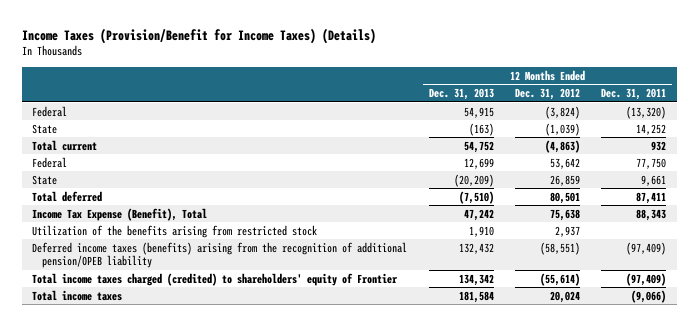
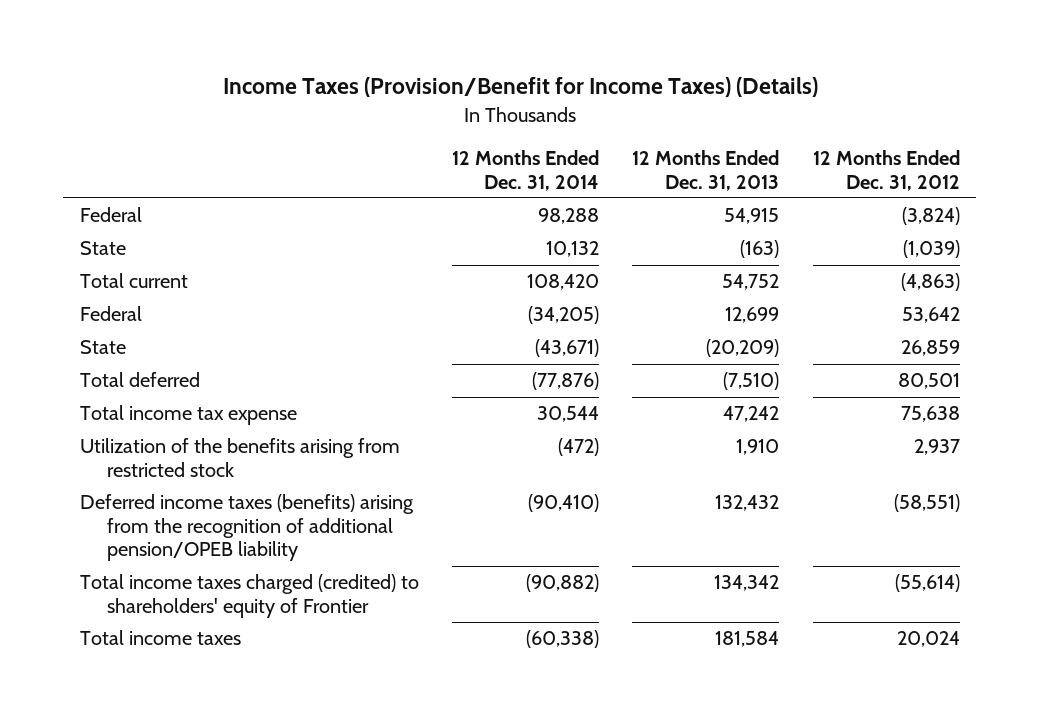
[601,88,667,101] Dec. 31, 2011 -> none
none -> [451,150,599,191] 12 Months Ended Dec. 31, 2014
[32,207,208,221] Income Tax Expense (Benefit), Total -> [79,405,297,426] Total income tax expense

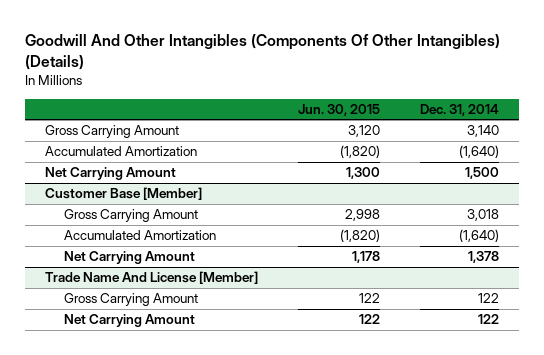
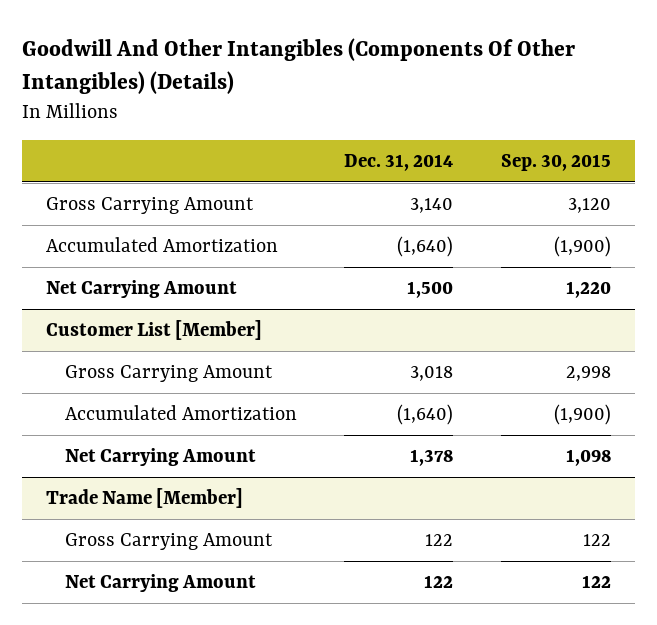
[297,103,380,116] Jun. 30, 2015 -> none
none -> [500,154,611,172] Sep. 30, 2015
[44,187,202,201] Customer Base [Member] -> [46,320,263,341] Customer List [Member]
[44,271,258,285] Trade Name And License [Member] -> [46,488,244,509] Trade Name [Member]

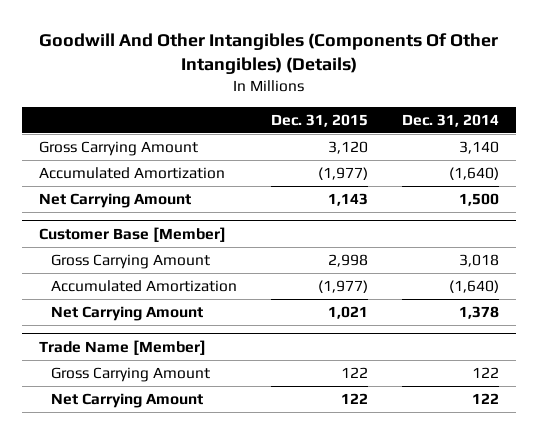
[500,154,611,172] Sep. 30, 2015 -> none
none -> [271,113,369,127] Dec. 31, 2015
[46,320,263,341] Customer List [Member] -> [39,226,227,242] Customer Base [Member]

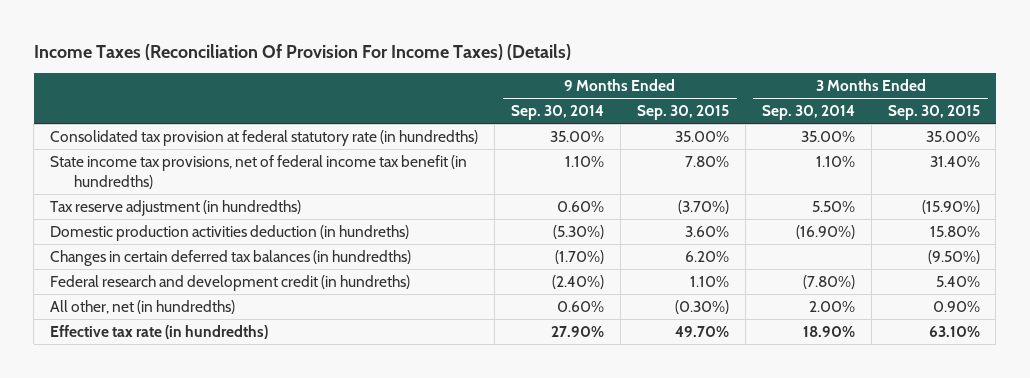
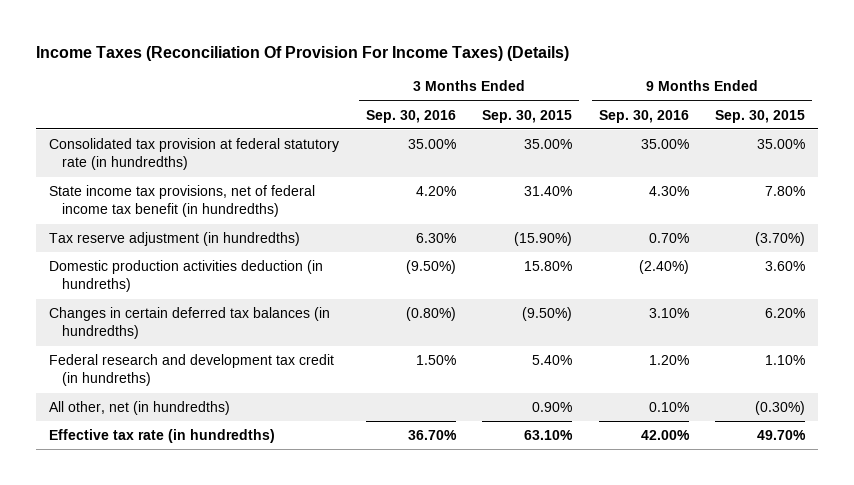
[510,105,604,121] Sep. 30, 2014 -> none
[761,105,855,121] Sep. 30, 2014 -> none
none -> [365,109,456,123] Sep. 30, 2016
none -> [598,109,689,123] Sep. 30, 2016
[50,274,411,291] Federal research and development credit (in hundreths) -> [49,354,335,387] Federal research and development tax credit (in hundreths)

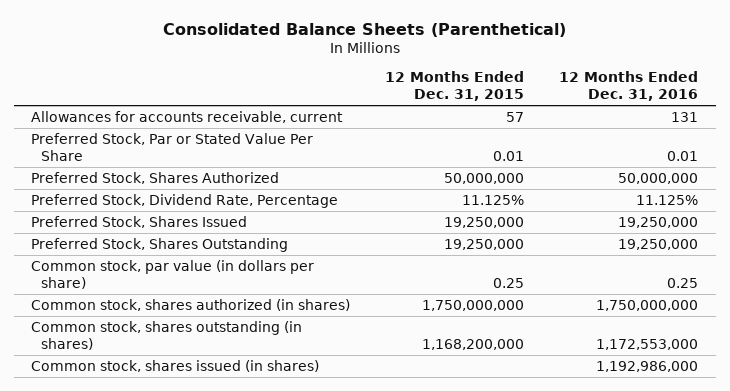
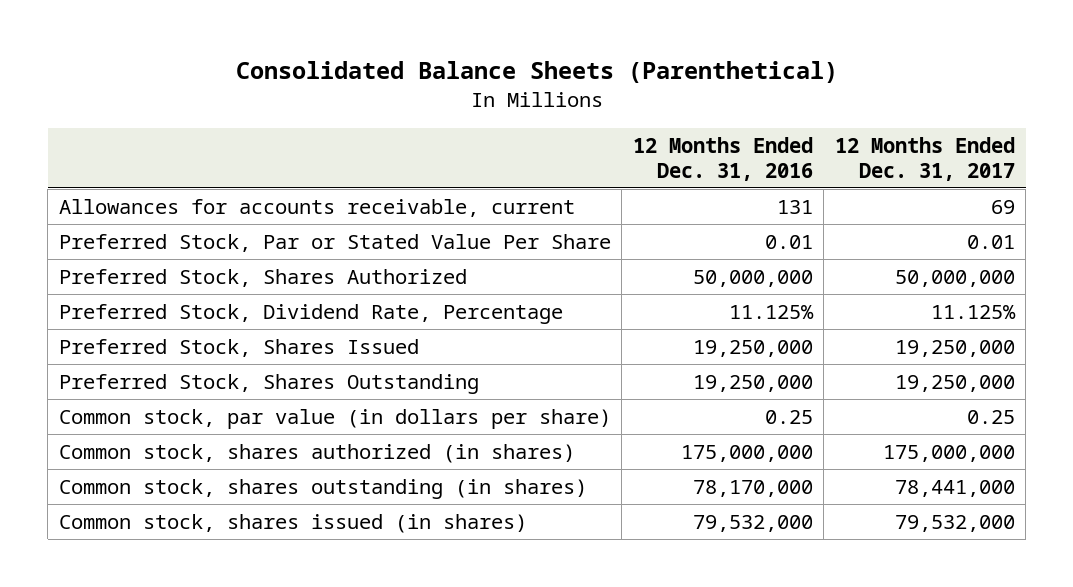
[385,71,525,102] 12 Months Ended Dec. 31, 2015 -> none
none -> [834,136,1015,181] 12 Months Ended Dec. 31, 2017
[596,300,699,312] 1,750,000,000 -> [680,445,813,463] 175,000,000
[596,338,699,350] 1,172,553,000 -> [692,480,813,498] 78,170,000
[596,361,699,373] 1,192,986,000 -> [692,515,813,533] 79,532,000

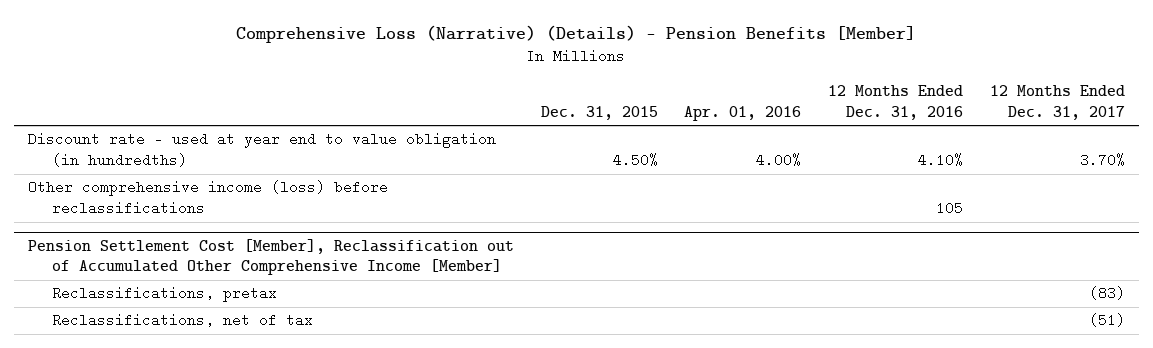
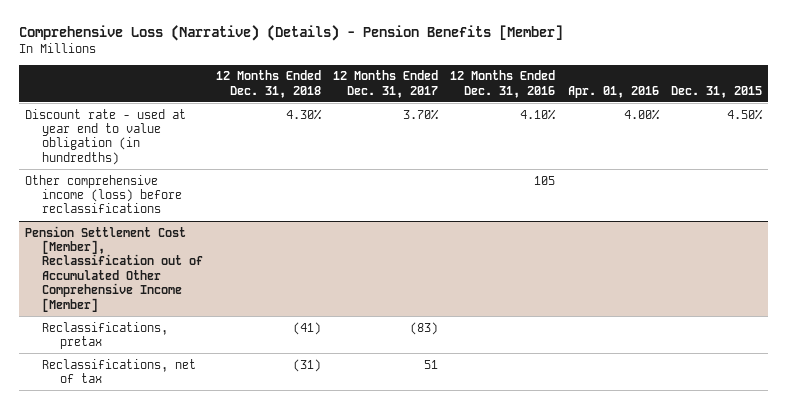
none -> [215,70,321,98] 12 Months Ended Dec. 31, 2018
[1089,313,1126,328] (51) -> [423,359,438,369] 51

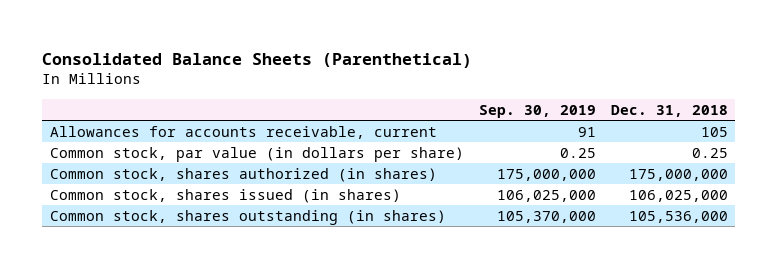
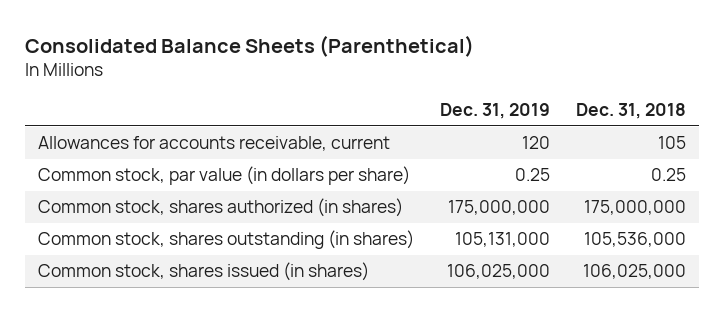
[478,104,596,118] Sep. 30, 2019 -> none
none -> [439,103,550,120] Dec. 31, 2019
[49,188,401,203] Common stock, shares issued (in shares) -> [38,262,370,282] Common stock, shares issued (in shares)

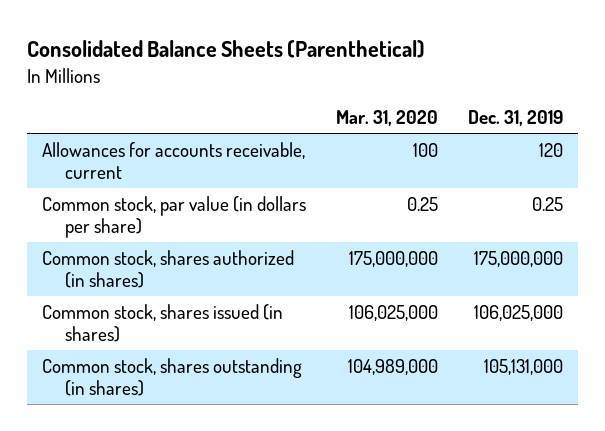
[575,103,686,120] Dec. 31, 2018 -> none
none -> [336,110,439,127] Mar. 31, 2020
[38,230,415,250] Common stock, shares outstanding (in shares) -> [42,357,303,397] Common stock, shares outstanding (in shares)

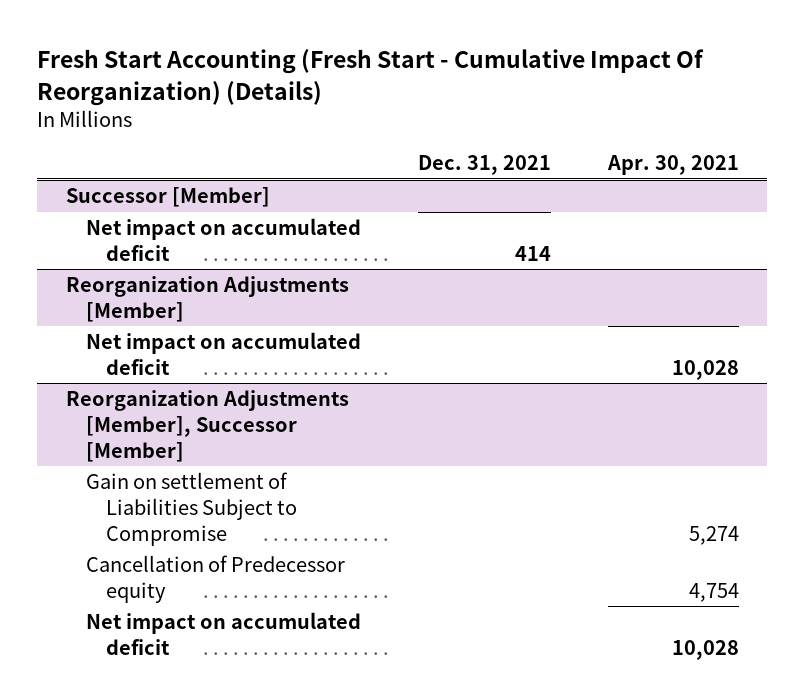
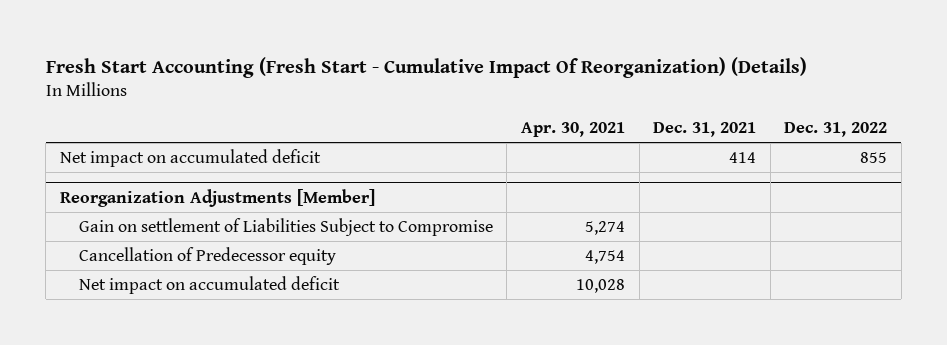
none -> [784,122,888,138] Dec. 31, 2022
[65,187,270,208] Successor [Member] -> none
[85,332,361,375] Net impact on accumulated deficit -> none
[65,390,349,462] Reorganization Adjustments [Member], Successor [Member] -> none

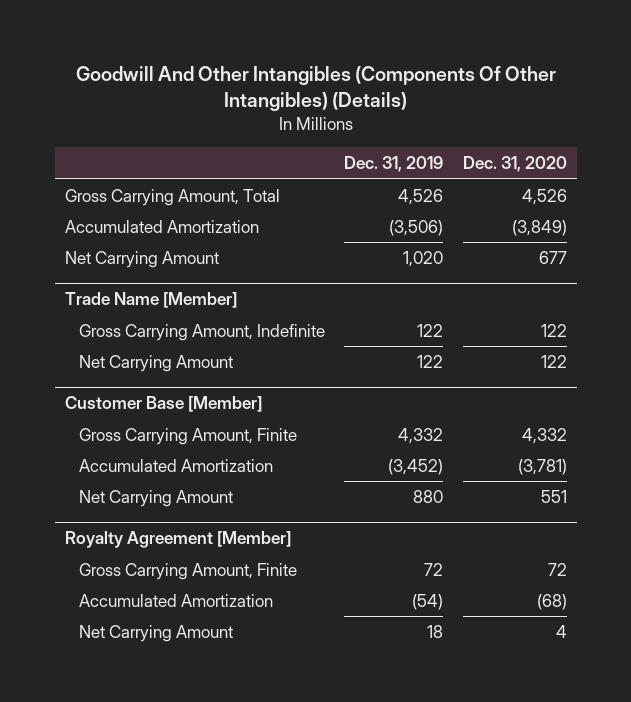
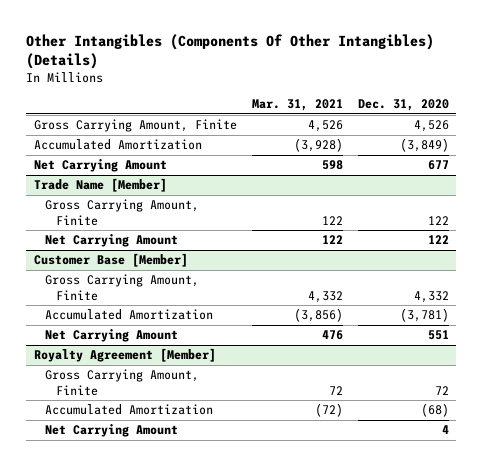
[75,66,556,112] Goodwill And Other Intangibles (Components Of Other Intangibles) (Details) -> [26,33,435,69] Other Intangibles (Components Of Other Intangibles) (Details)
[344,156,444,173] Dec. 31, 2019 -> none
none -> [251,99,343,112] Mar. 31, 2021
[64,188,280,206] Gross Carrying Amount, Total -> [33,119,237,133] Gross Carrying Amount, Finite
[78,323,325,341] Gross Carrying Amount, Indefinite -> [44,199,199,226] Gross Carrying Amount, Finite

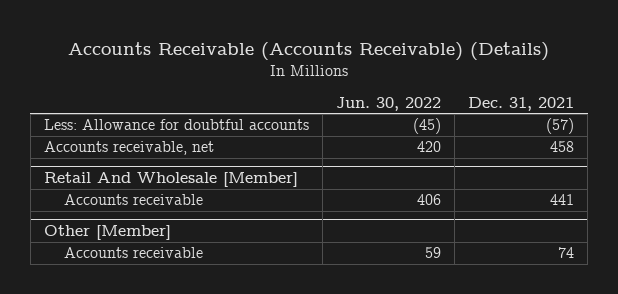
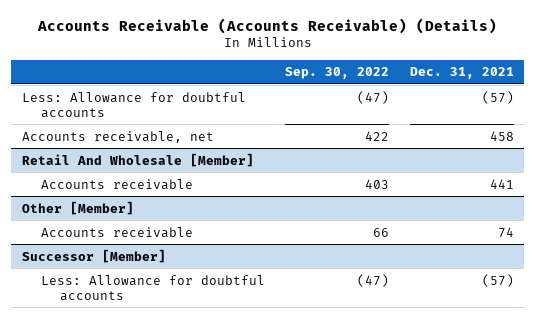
[336,96,442,111] Jun. 30, 2022 -> none
none -> [285,67,390,80] Sep. 30, 2022
none -> [21,248,166,263] Successor [Member]
none -> [40,274,265,301] Less: Allowance for doubtful accounts

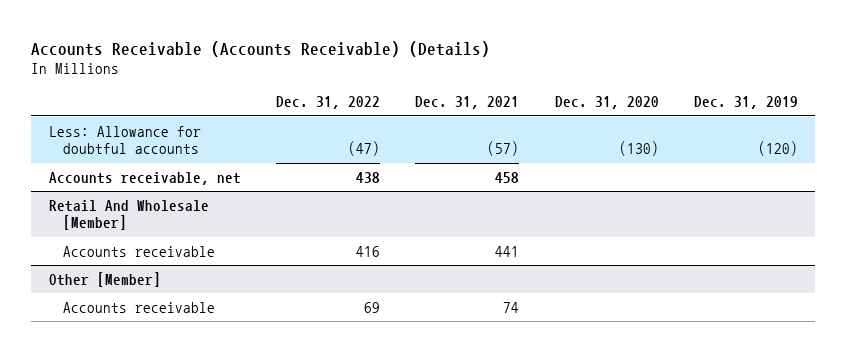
[285,67,390,80] Sep. 30, 2022 -> none
none -> [276,96,381,110] Dec. 31, 2022
none -> [554,96,659,110] Dec. 31, 2020
none -> [693,96,798,110] Dec. 31, 2019
[21,248,166,263] Successor [Member] -> none
[40,274,265,301] Less: Allowance for doubtful accounts -> none

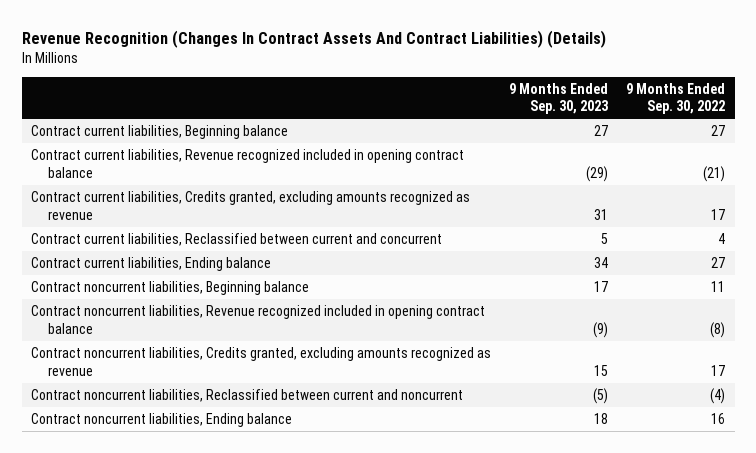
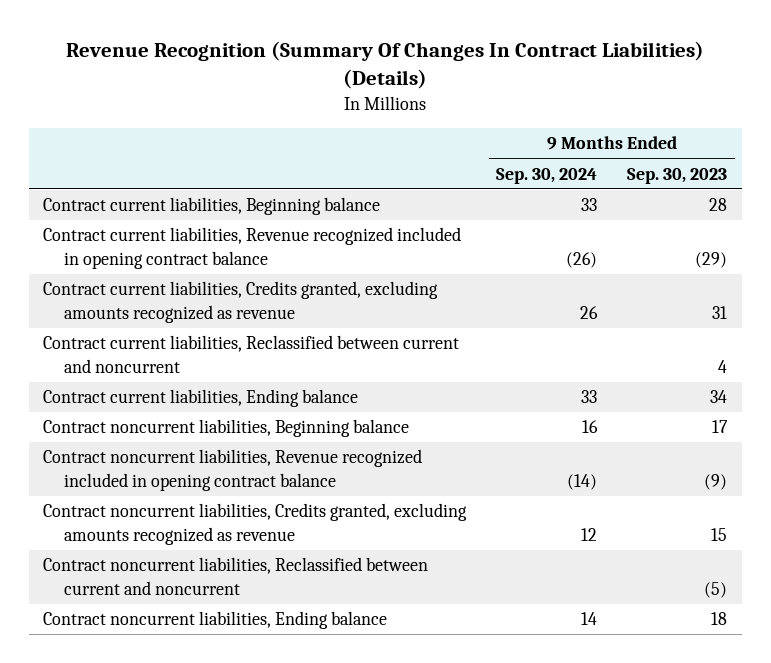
[21,29,606,48] Revenue Recognition (Changes In Contract Assets And Contract Liabilities) (Details) -> [66,40,705,90] Revenue Recognition (Summary Of Changes In Contract Liabilities) (Details)
[626,82,726,115] 9 Months Ended Sep. 30, 2022 -> none
none -> [496,167,598,184] Sep. 30, 2024
[594,124,609,136] 27 -> [709,198,728,212] 28
[30,232,442,246] Contract current liabilities, Reclassified between current and concurrent -> [43,335,460,373] Contract current liabilities, Reclassified between current and noncurrent
[601,232,609,244] 5 -> [718,359,728,373] 4

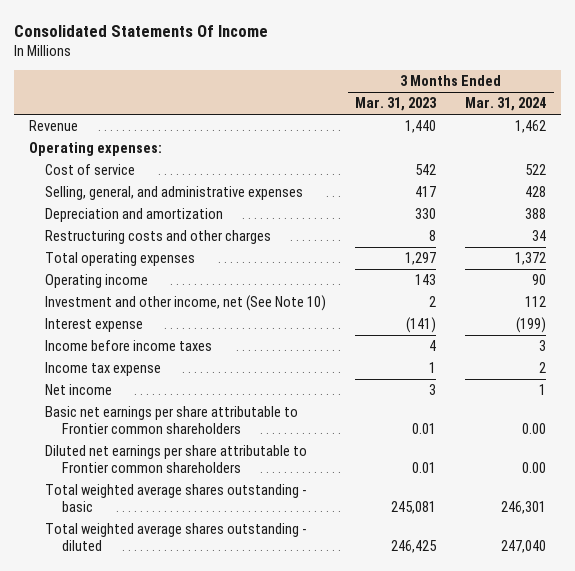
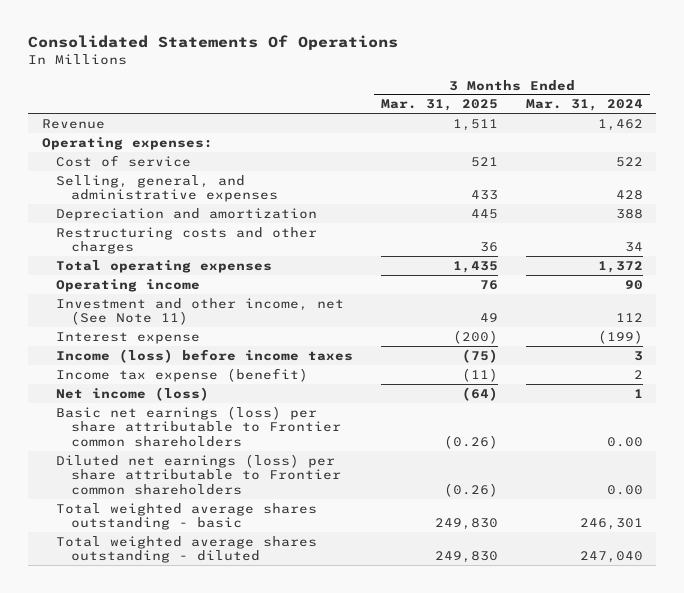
[14,24,269,37] Consolidated Statements Of Income -> [27,34,398,50] Consolidated Statements Of Operations
[355,97,438,112] Mar. 31, 2023 -> none
none -> [380,99,498,112] Mar. 31, 2025
[45,295,327,312] Investment and other income, net (See Note 10) -> [56,297,345,326] Investment and other income, net (See Note 11)
[45,340,213,352] Income before income taxes -> [56,348,354,363] Income (loss) before income taxes
[45,362,162,377] Income tax expense -> [56,367,309,382] Income tax expense (benefit)
[45,384,113,396] Net income -> [56,386,210,401] Net income (loss)
[45,406,299,435] Basic net earnings per share attributable to Frontier common shareholders -> [56,405,341,447] Basic net earnings (loss) per share attributable to Frontier common shareholders
[45,445,308,474] Diluted net earnings per share attributable to Frontier common shareholders -> [56,453,341,495] Diluted net earnings (loss) per share attributable to Frontier common shareholders

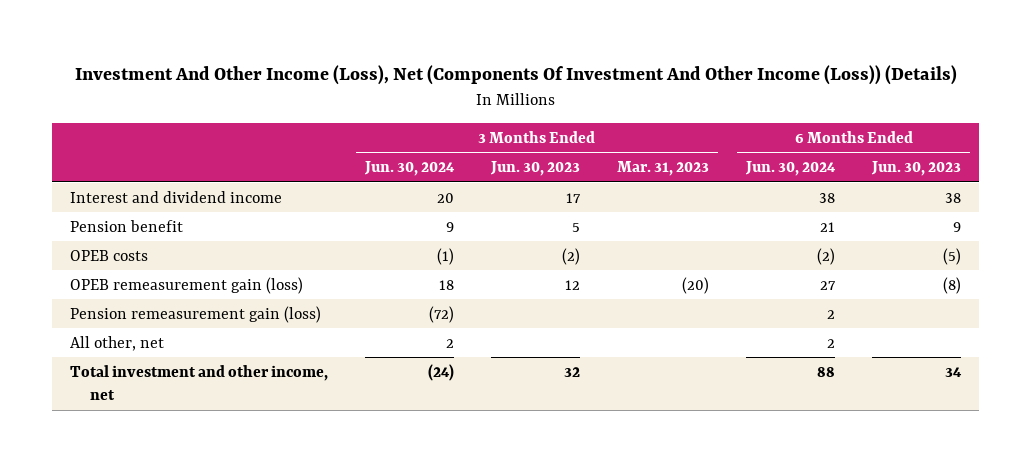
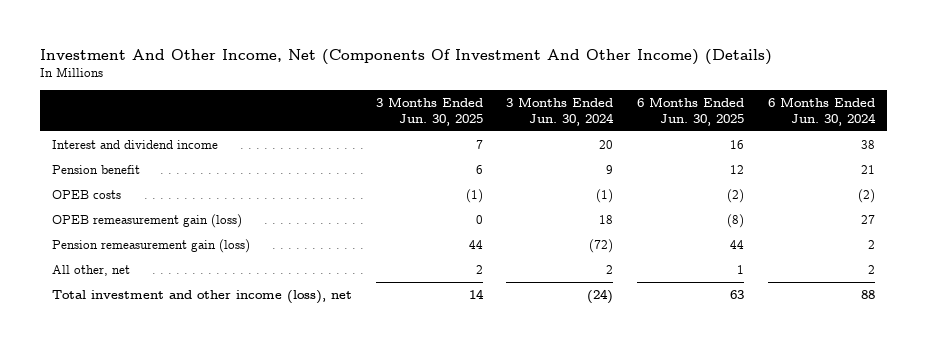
[74,65,957,86] Investment And Other Income (Loss), Net (Components Of Investment And Other Income (Loss)) (Details) -> [39,48,772,65] Investment And Other Income, Net (Components Of Investment And Other Income) (Details)
[490,161,581,177] Jun. 30, 2023 -> none
[617,161,710,177] Mar. 31, 2023 -> none
[870,161,961,177] Jun. 30, 2023 -> none
none -> [375,96,483,126] 3 Months Ended Jun. 30, 2025
none -> [637,96,745,126] 6 Months Ended Jun. 30, 2025
[70,364,329,401] Total investment and other income, net -> [51,289,352,304] Total investment and other income (loss), net

